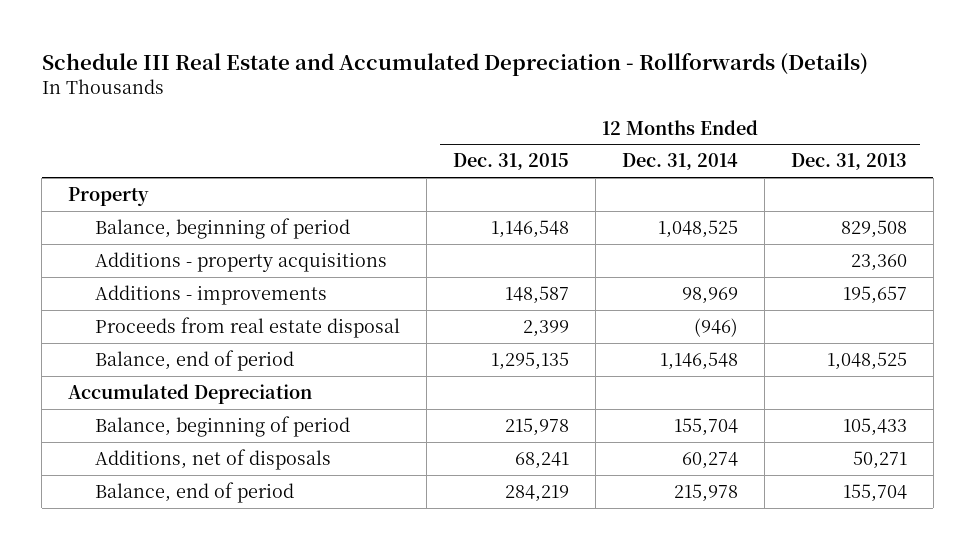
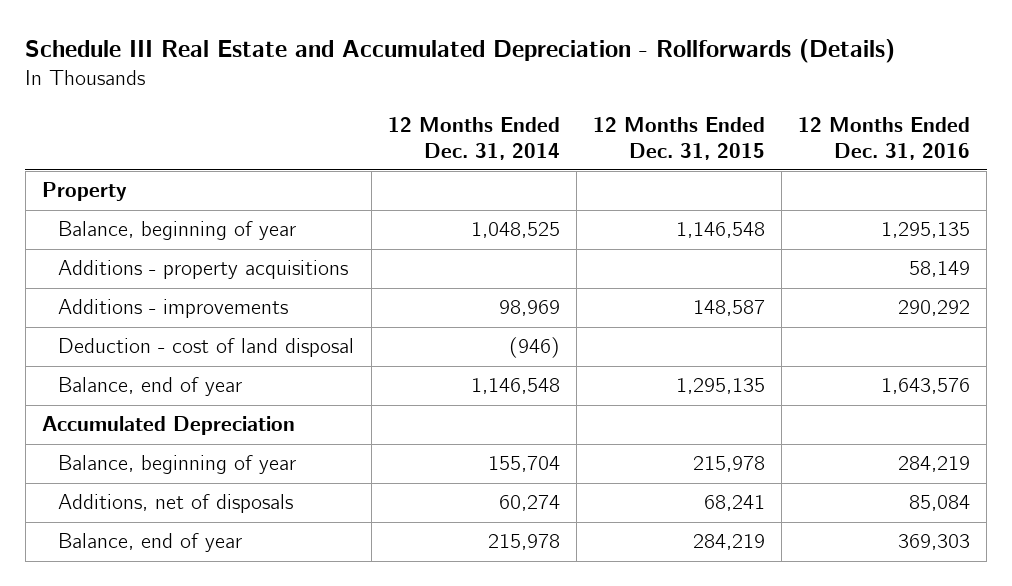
[790,153,907,171] Dec. 31, 2013 -> none
none -> [797,116,970,160] 12 Months Ended Dec. 31, 2016
[95,217,351,239] Balance, beginning of period -> [58,221,297,241] Balance, beginning of year
[95,316,401,338] Proceeds from real estate disposal -> none
none -> [58,338,355,358] Deduction - cost of land disposal
[95,349,295,371] Balance, end of period -> [58,377,243,397] Balance, end of year
[95,415,351,437] Balance, beginning of period -> [58,455,297,475] Balance, beginning of year
[95,481,295,503] Balance, end of period -> [58,533,243,553] Balance, end of year

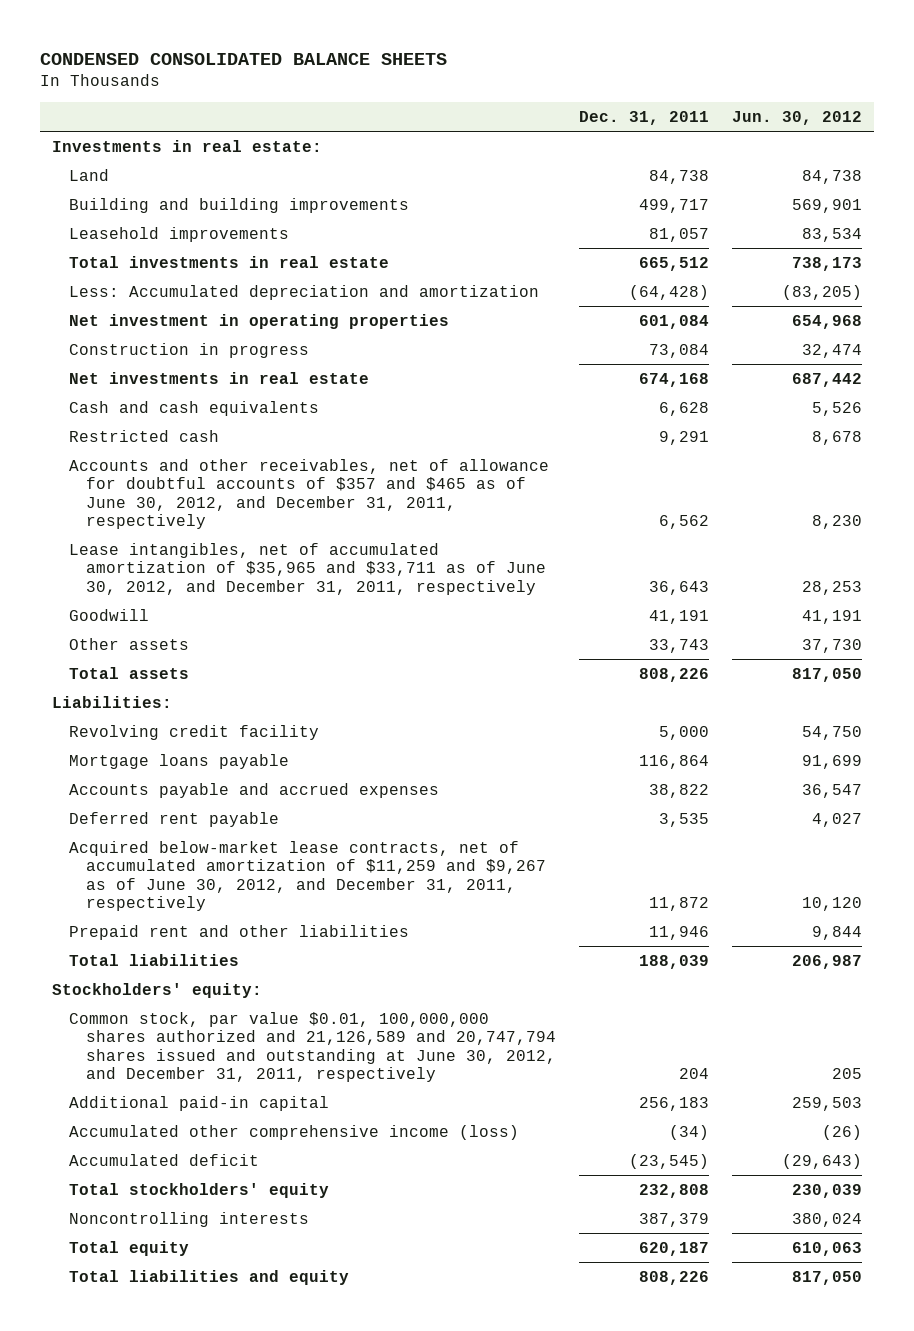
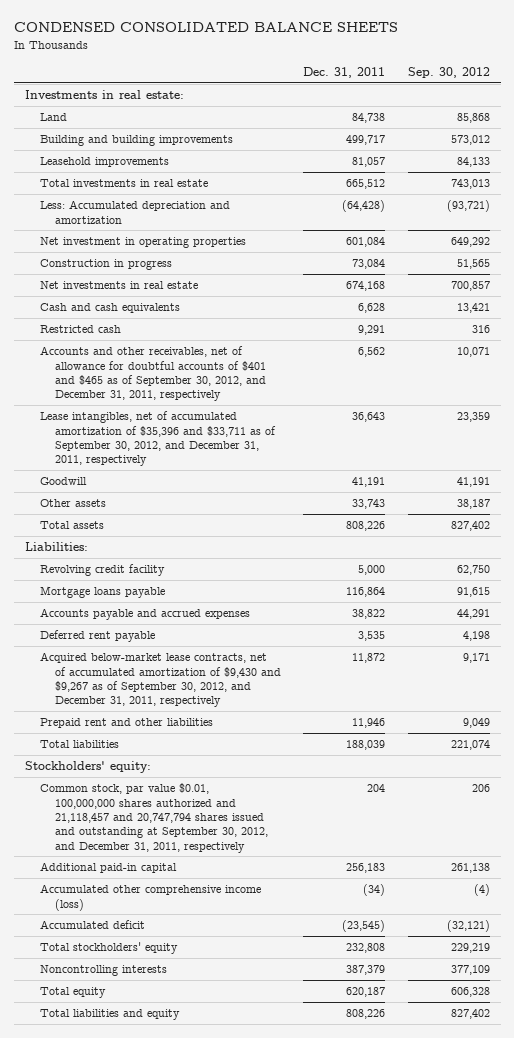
[731,110,862,125] Jun. 30, 2012 -> none
none -> [407,66,490,78] Sep. 30, 2012
[68,458,549,529] Accounts and other receivables, net of allowance for doubtful accounts of $357 and $465 as of June 30, 2012, and December 31, 2011, respectively -> [40,346,267,402] Accounts and other receivables, net of allowance for doubtful accounts of $401 and $465 as of September 30, 2012, and December 31, 2011, respectively
[68,542,546,595] Lease intangibles, net of accumulated amortization of $35,965 and $33,711 as of June 30, 2012, and December 31, 2011, respectively -> [40,411,277,467] Lease intangibles, net of accumulated amortization of $35,396 and $33,711 as of September 30, 2012, and December 31, 2011, respectively
[68,840,546,911] Acquired below-market lease contracts, net of accumulated amortization of $11,259 and $9,267 as of June 30, 2012, and December 31, 2011, respectively -> [40,652,282,708] Acquired below-market lease contracts, net of accumulated amortization of $9,430 and $9,267 as of September 30, 2012, and December 31, 2011, respectively
[68,1011,556,1082] Common stock, par value $0.01, 100,000,000 shares authorized and 21,126,589 and 20,747,794 shares issued and outstanding at June 30, 2012, and December 31, 2011, respectively -> [40,783,269,853] Common stock, par value $0.01, 100,000,000 shares authorized and 21,118,457 and 20,747,794 shares issued and outstanding at September 30, 2012, and December 31, 2011, respectively

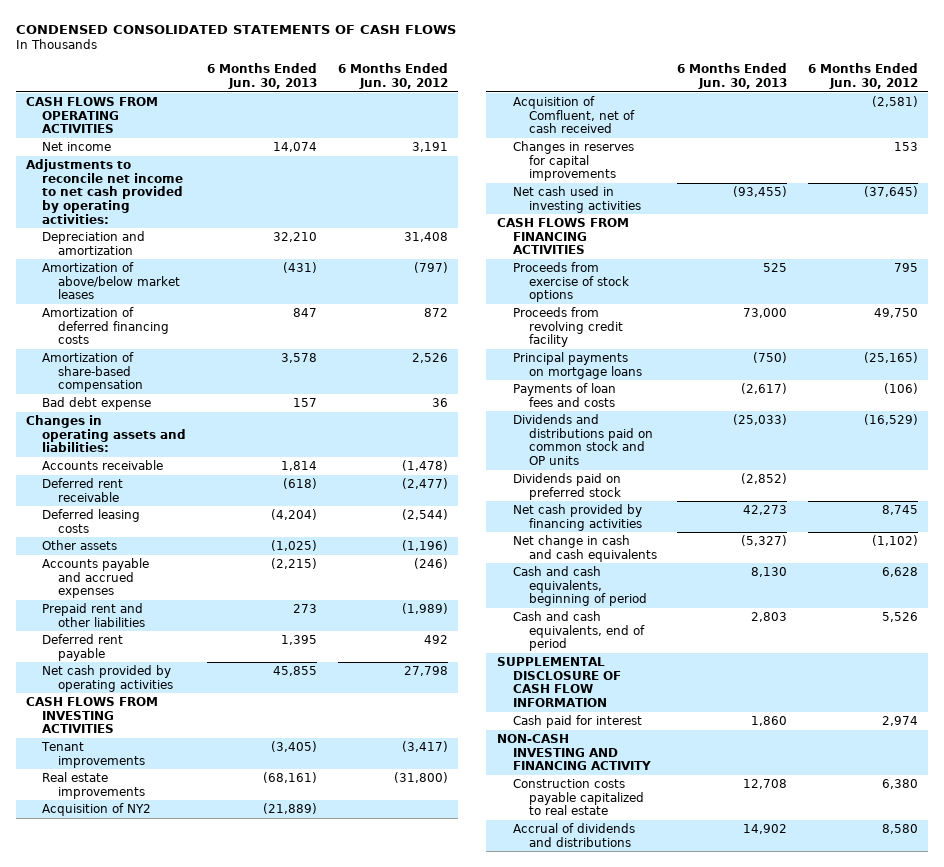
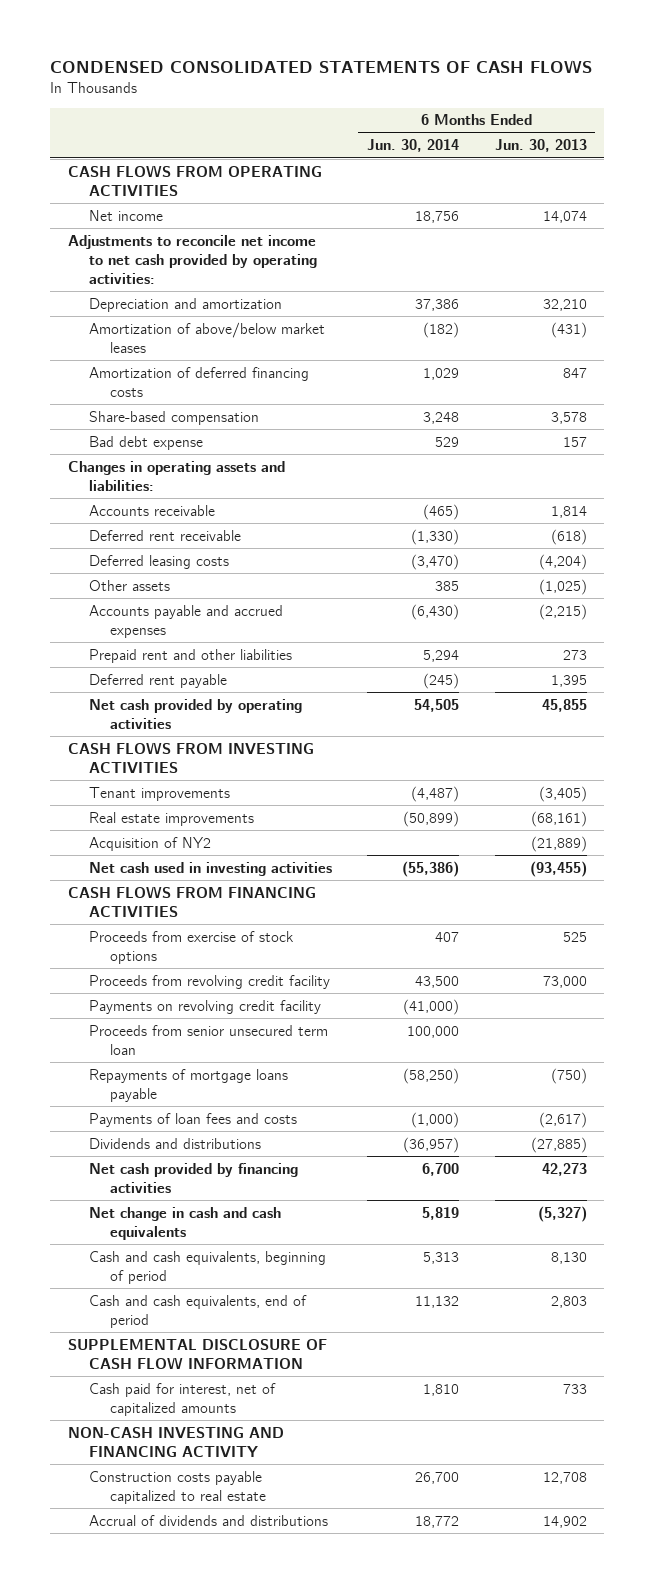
[337,63,448,90] 6 Months Ended Jun. 30, 2012 -> none
none -> [367,139,460,153] Jun. 30, 2014
[42,352,144,393] Amortization of share-based compensation -> [88,410,259,425] Share-based compensation
[512,96,635,134] Acquisition of Comfluent, net of cash received -> none
[512,141,634,182] Changes in reserves for capital improvements -> none
none -> [88,999,321,1014] Payments on revolving credit facility
none -> [88,1024,328,1055] Proceeds from senior unsecured term loan
[512,352,642,379] Principal payments on mortgage loans -> [88,1068,288,1102] Repayments of mortgage loans payable
[512,414,653,465] Dividends and distributions paid on common stock and OP units -> none
[512,473,621,500] Dividends paid on preferred stock -> none
none -> [88,1137,261,1149] Dividends and distributions
[512,715,642,729] Cash paid for interest -> [88,1382,276,1416] Cash paid for interest, net of capitalized amounts
[751,716,788,727] 1,860 -> [562,1383,587,1394] 733

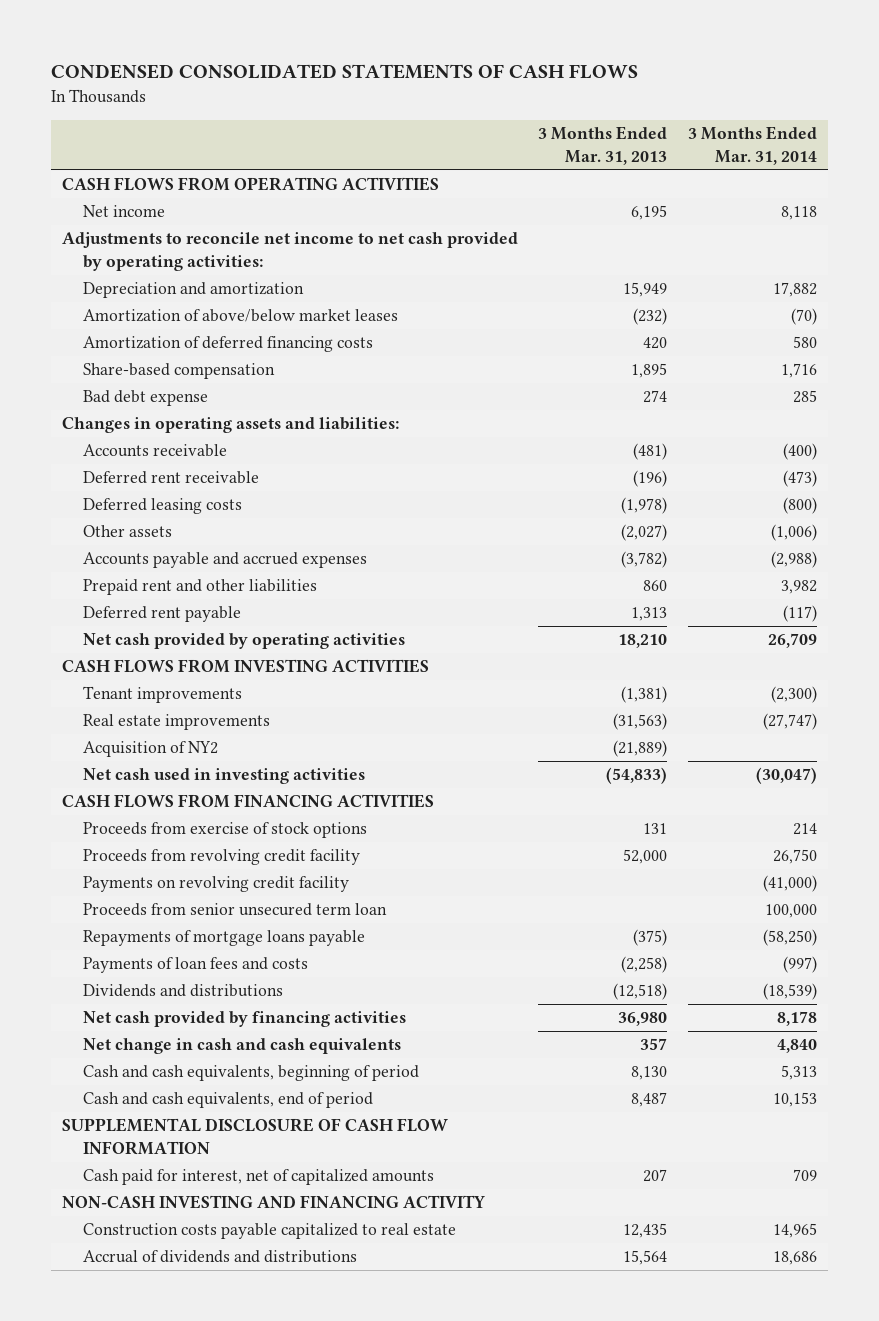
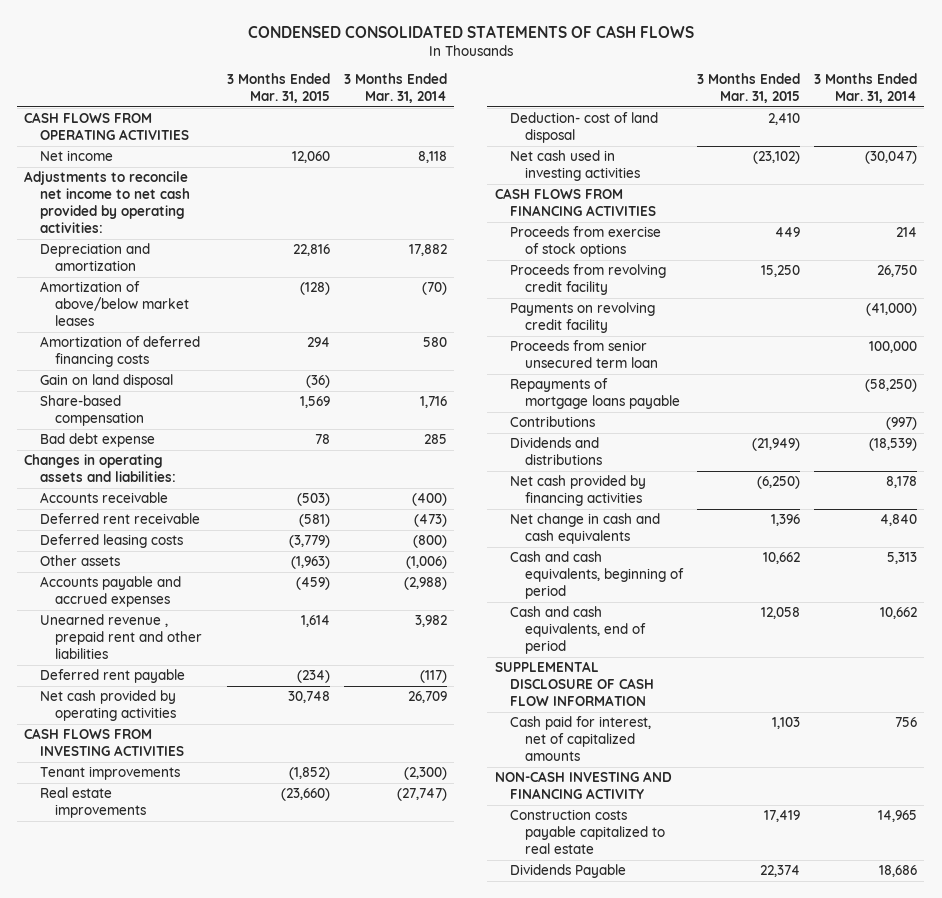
[538,125,668,165] 3 Months Ended Mar. 31, 2013 -> none
none -> [226,73,330,104] 3 Months Ended Mar. 31, 2015
none -> [39,374,173,389] Gain on land disposal
[83,579,318,596] Prepaid rent and other liabilities -> [39,614,202,660] Unearned revenue , prepaid rent and other liabilities
[83,741,219,758] Acquisition of NY2 -> none
none -> [509,112,658,144] Deduction- cost of land disposal
[83,957,309,974] Payments of loan fees and costs -> [509,416,595,428] Contributions
[773,1092,818,1108] 10,153 -> [880,607,918,620] 10,662
[793,1169,818,1182] 709 -> [895,717,918,728] 756
[83,1250,358,1264] Accrual of dividends and distributions -> [509,864,626,879] Dividends Payable

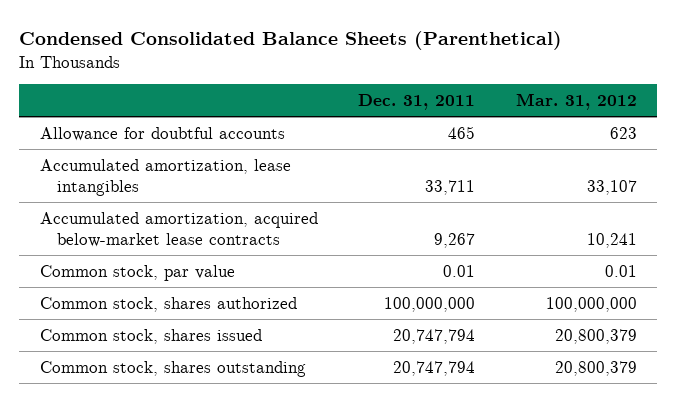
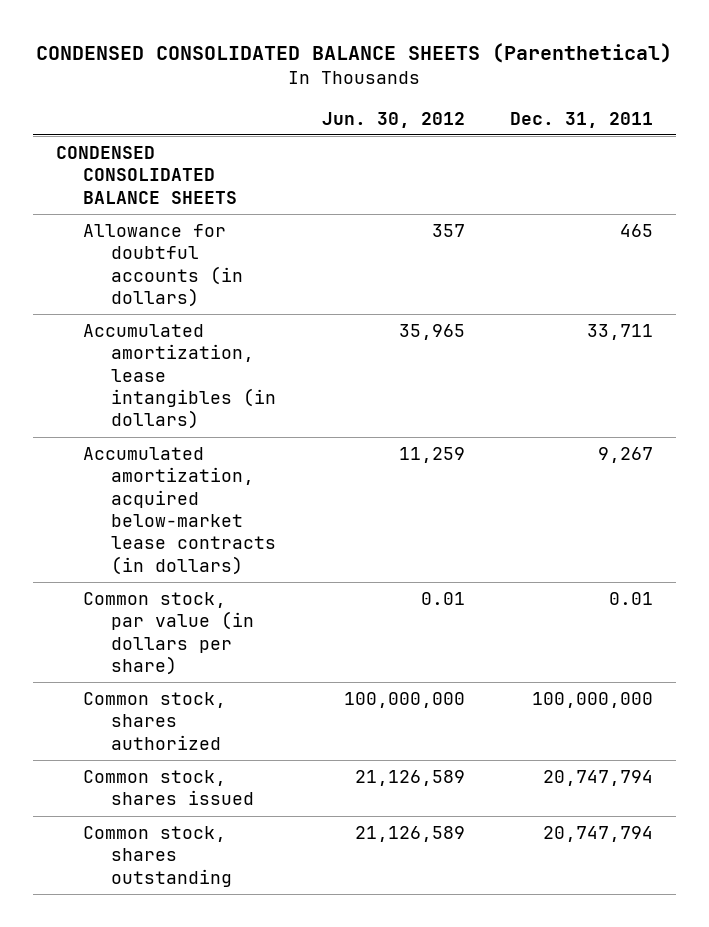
[19,31,563,51] Condensed Consolidated Balance Sheets (Parenthetical) -> [36,43,673,64] CONDENSED CONSOLIDATED BALANCE SHEETS (Parenthetical)
[515,93,637,111] Mar. 31, 2012 -> none
none -> [321,111,465,128] Jun. 30, 2012
none -> [55,146,238,204] CONDENSED CONSOLIDATED BALANCE SHEETS
[39,126,285,141] Allowance for doubtful accounts -> [83,224,244,307] Allowance for doubtful accounts (in dollars)
[39,158,291,197] Accumulated amortization, lease intangibles -> [83,324,277,430] Accumulated amortization, lease intangibles (in dollars)
[39,211,318,248] Accumulated amortization, acquired below-market lease contracts -> [83,447,277,575] Accumulated amortization, acquired below-market lease contracts (in dollars)
[39,264,235,281] Common stock, par value -> [83,592,255,675] Common stock, par value (in dollars per share)

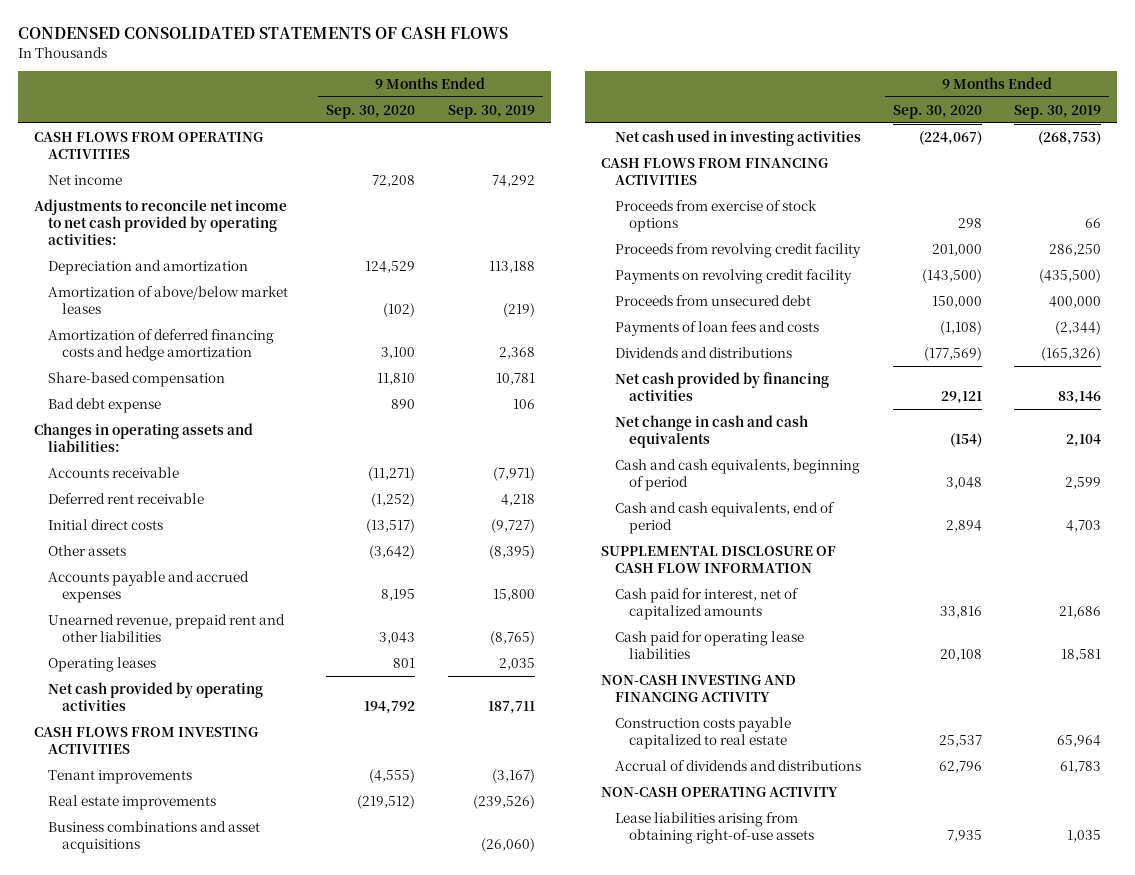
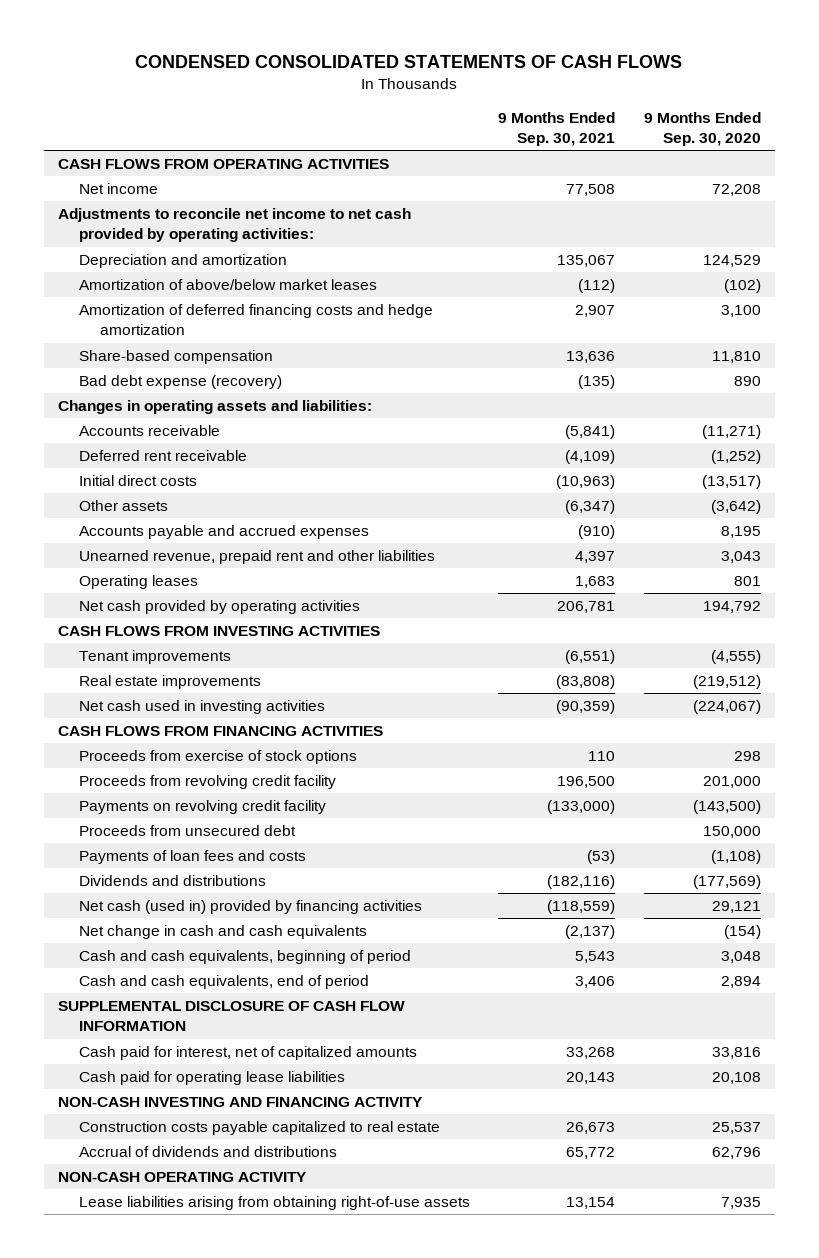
[447,104,535,119] Sep. 30, 2019 -> none
none -> [498,111,616,147] 9 Months Ended Sep. 30, 2021
[48,397,162,413] Bad debt expense -> [79,375,283,390] Bad debt expense (recovery)
[48,820,261,853] Business combinations and asset acquisitions -> none
[614,371,829,401] Net cash provided by financing activities -> [79,900,423,915] Net cash (used in) provided by financing activities

